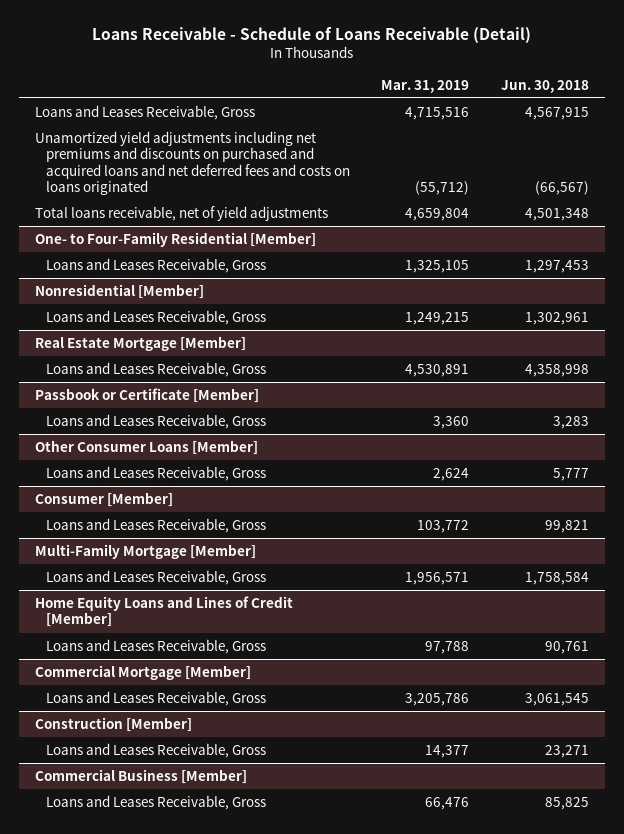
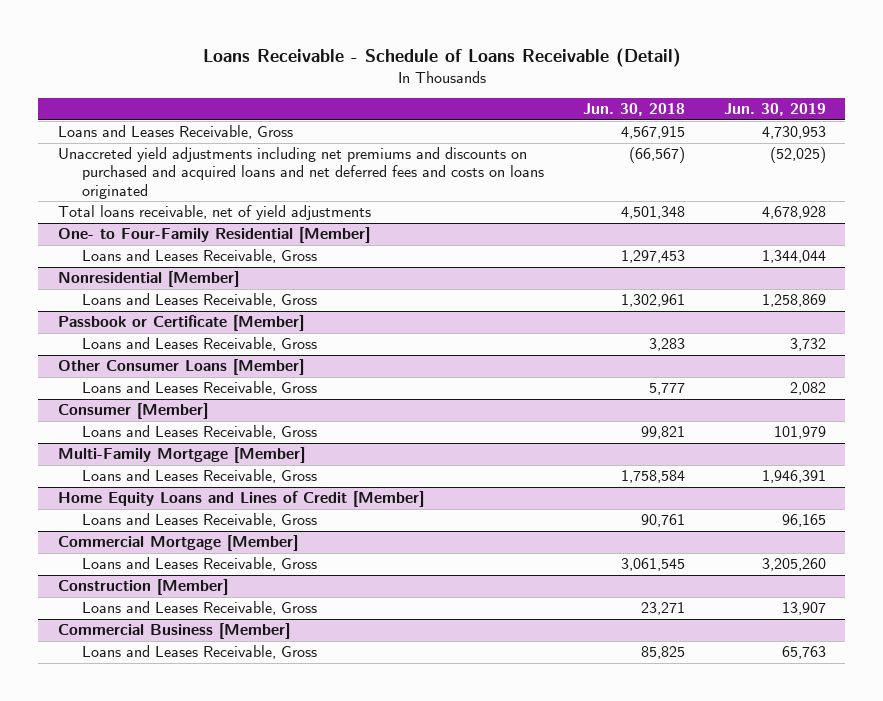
[381,79,470,93] Mar. 31, 2019 -> none
none -> [723,103,826,117] Jun. 30, 2019
[35,131,350,195] Unamortized yield adjustments including net premiums and discounts on purchased and acquired loans and net deferred fees and costs on loans originated -> [57,147,544,199] Unaccreted yield adjustments including net premiums and discounts on purchased and acquired loans and net deferred fees and costs on loans originated
[35,336,247,352] Real Estate Mortgage [Member] -> none
[45,362,266,378] Loans and Leases Receivable, Gross -> none

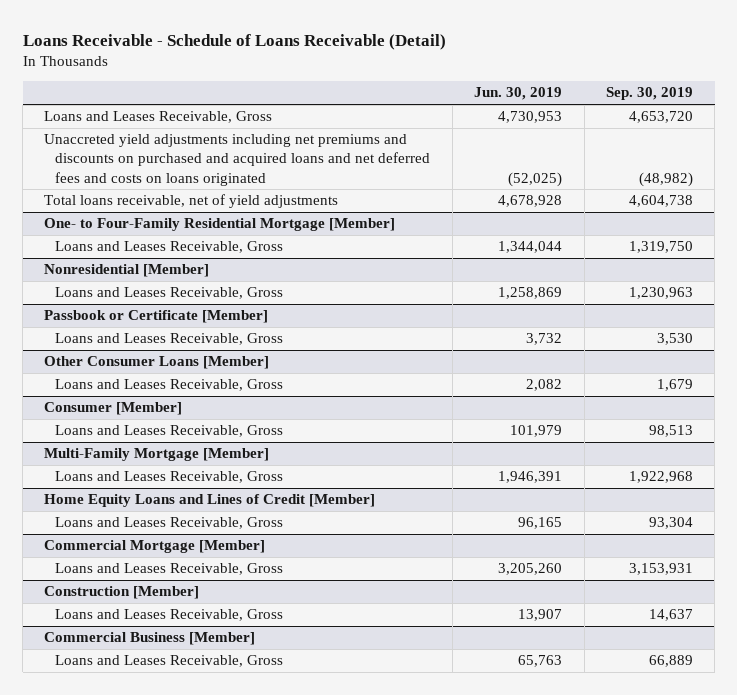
[582,103,685,117] Jun. 30, 2018 -> none
none -> [605,87,693,101] Sep. 30, 2019
[57,227,370,244] One- to Four-Family Residential [Member] -> [44,218,396,232] One- to Four-Family Residential Mortgage [Member]

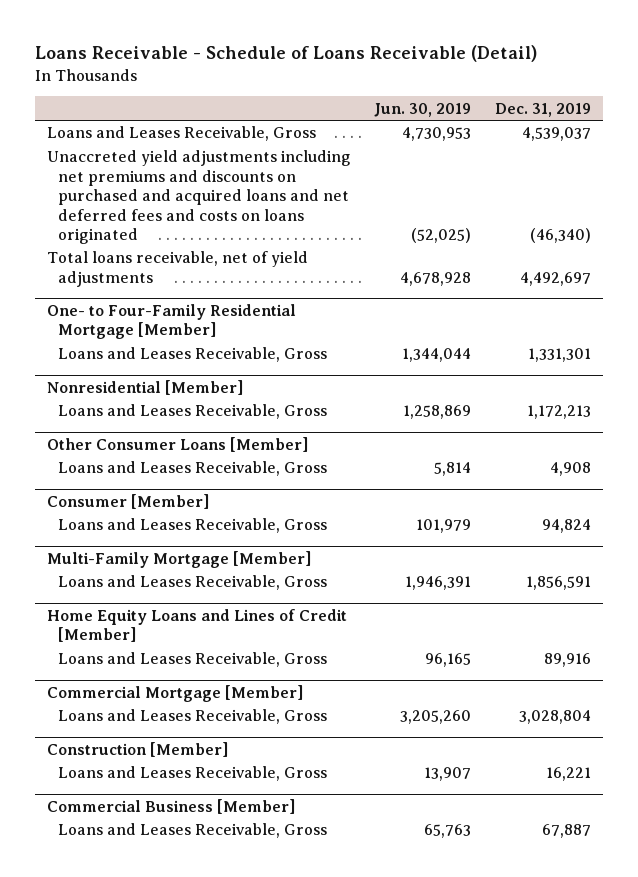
[605,87,693,101] Sep. 30, 2019 -> none
none -> [494,102,591,117] Dec. 31, 2019
[44,310,269,324] Passbook or Certificate [Member] -> none
[55,333,284,346] Loans and Leases Receivable, Gross -> none
[526,379,563,392] 2,082 -> [434,462,472,477] 5,814

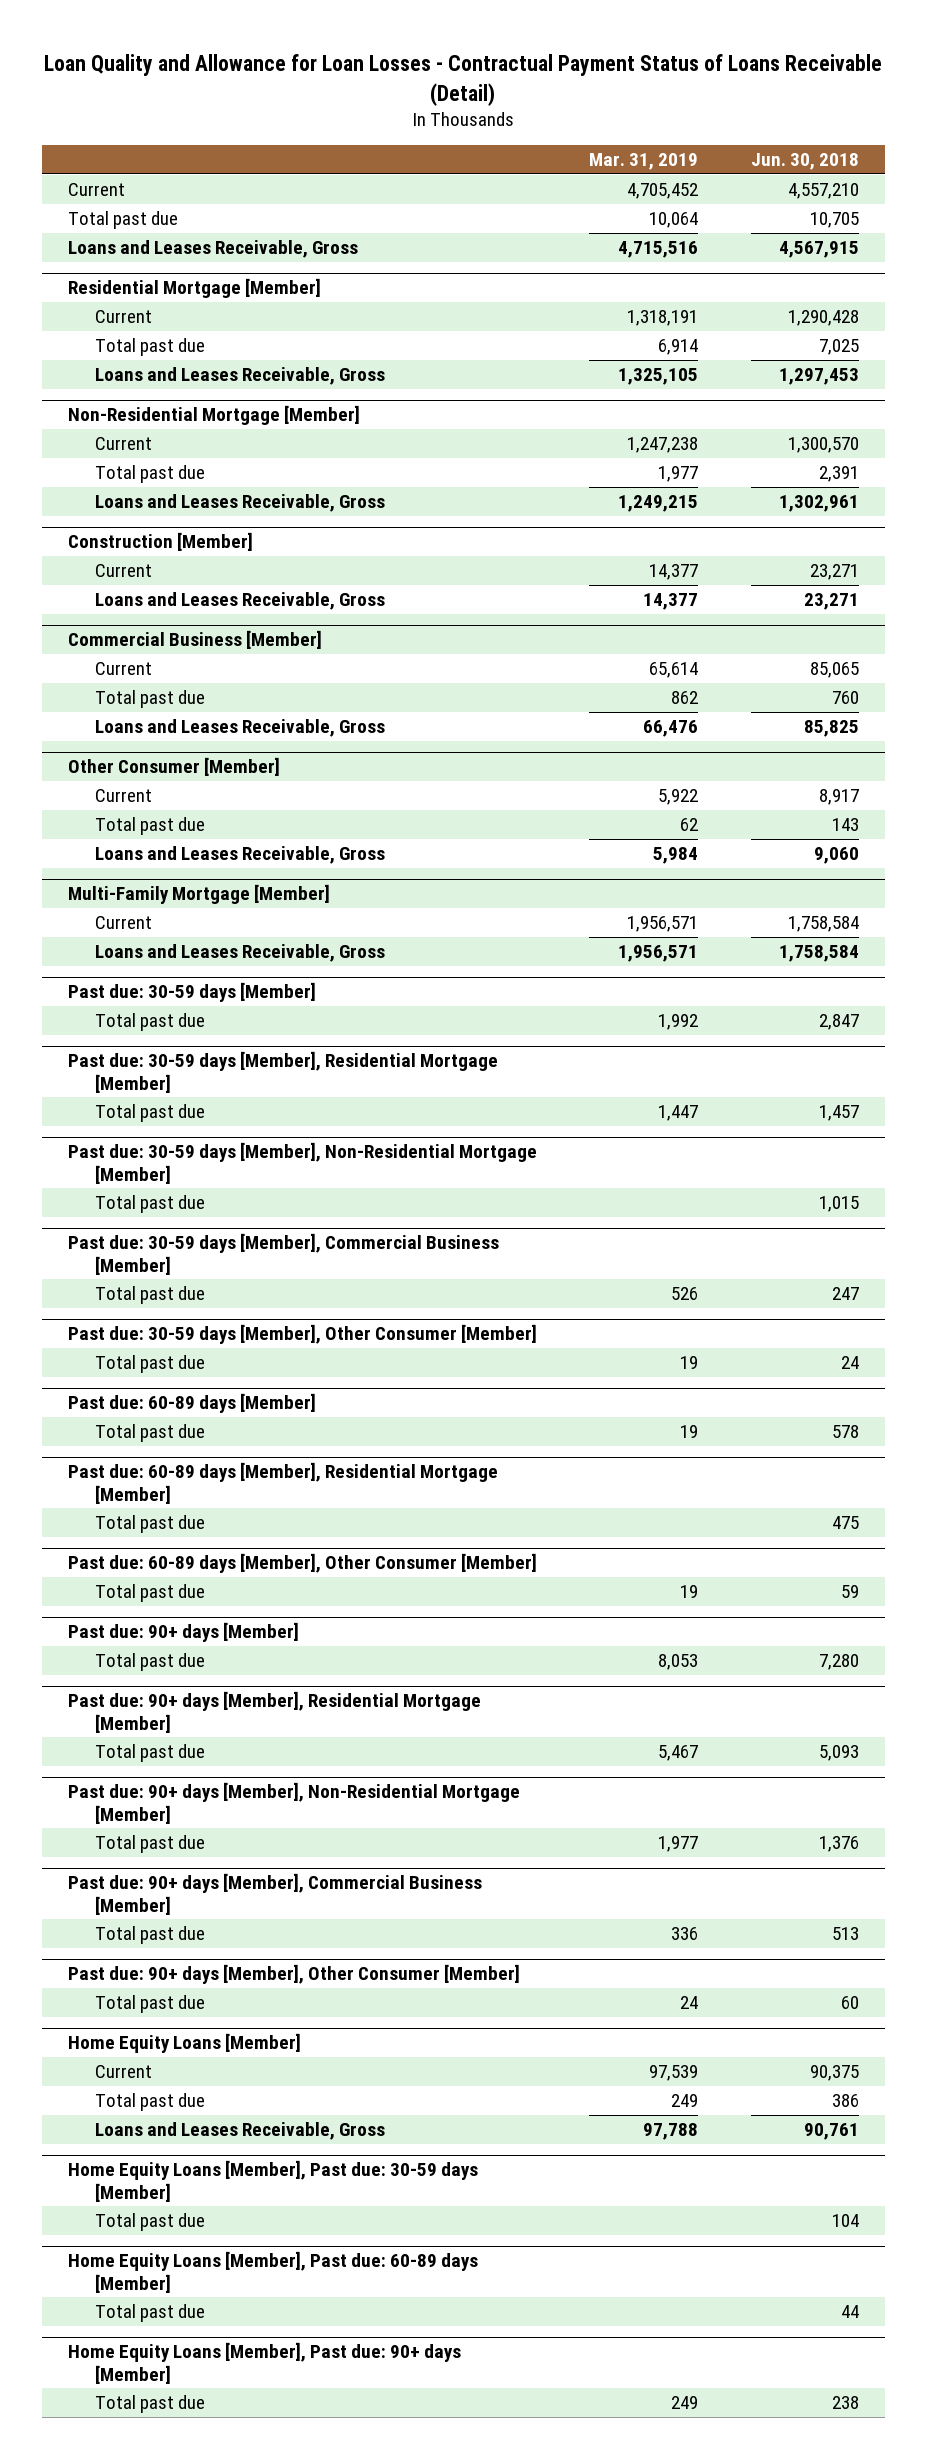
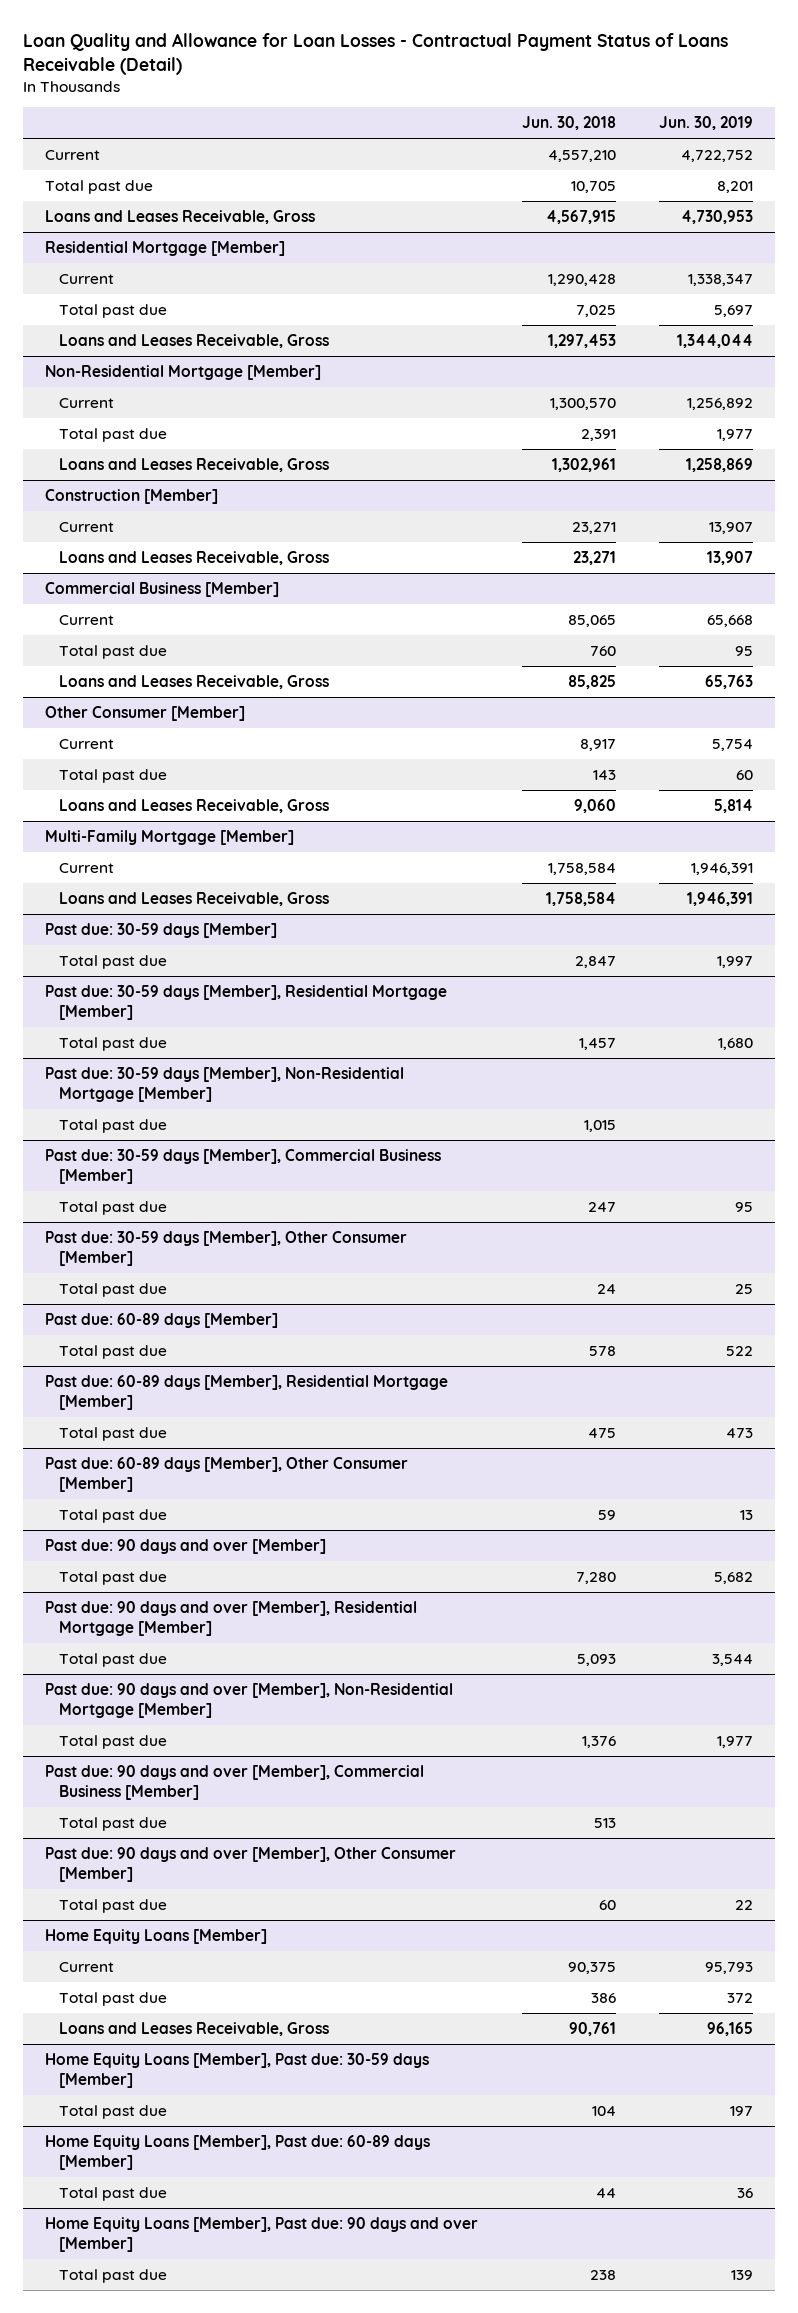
[589,153,699,171] Mar. 31, 2019 -> none
none -> [659,116,754,131] Jun. 30, 2019
[68,1622,300,1643] Past due: 90+ days [Member] -> [45,1539,327,1555] Past due: 90 days and over [Member]
[68,1691,482,1733] Past due: 90+ days [Member], Residential Mortgage [Member] -> [45,1601,418,1636] Past due: 90 days and over [Member], Residential Mortgage [Member]
[68,1782,521,1824] Past due: 90+ days [Member], Non-Residential Mortgage [Member] -> [45,1683,454,1718] Past due: 90 days and over [Member], Non-Residential Mortgage [Member]
[68,1873,483,1915] Past due: 90+ days [Member], Commercial Business [Member] -> [45,1765,425,1800] Past due: 90 days and over [Member], Commercial Business [Member]
[68,1964,521,1985] Past due: 90+ days [Member], Other Consumer [Member] -> [45,1847,457,1882] Past due: 90 days and over [Member], Other Consumer [Member]
[68,2342,462,2384] Home Equity Loans [Member], Past due: 90+ days [Member] -> [45,2217,479,2252] Home Equity Loans [Member], Past due: 90 days and over [Member]

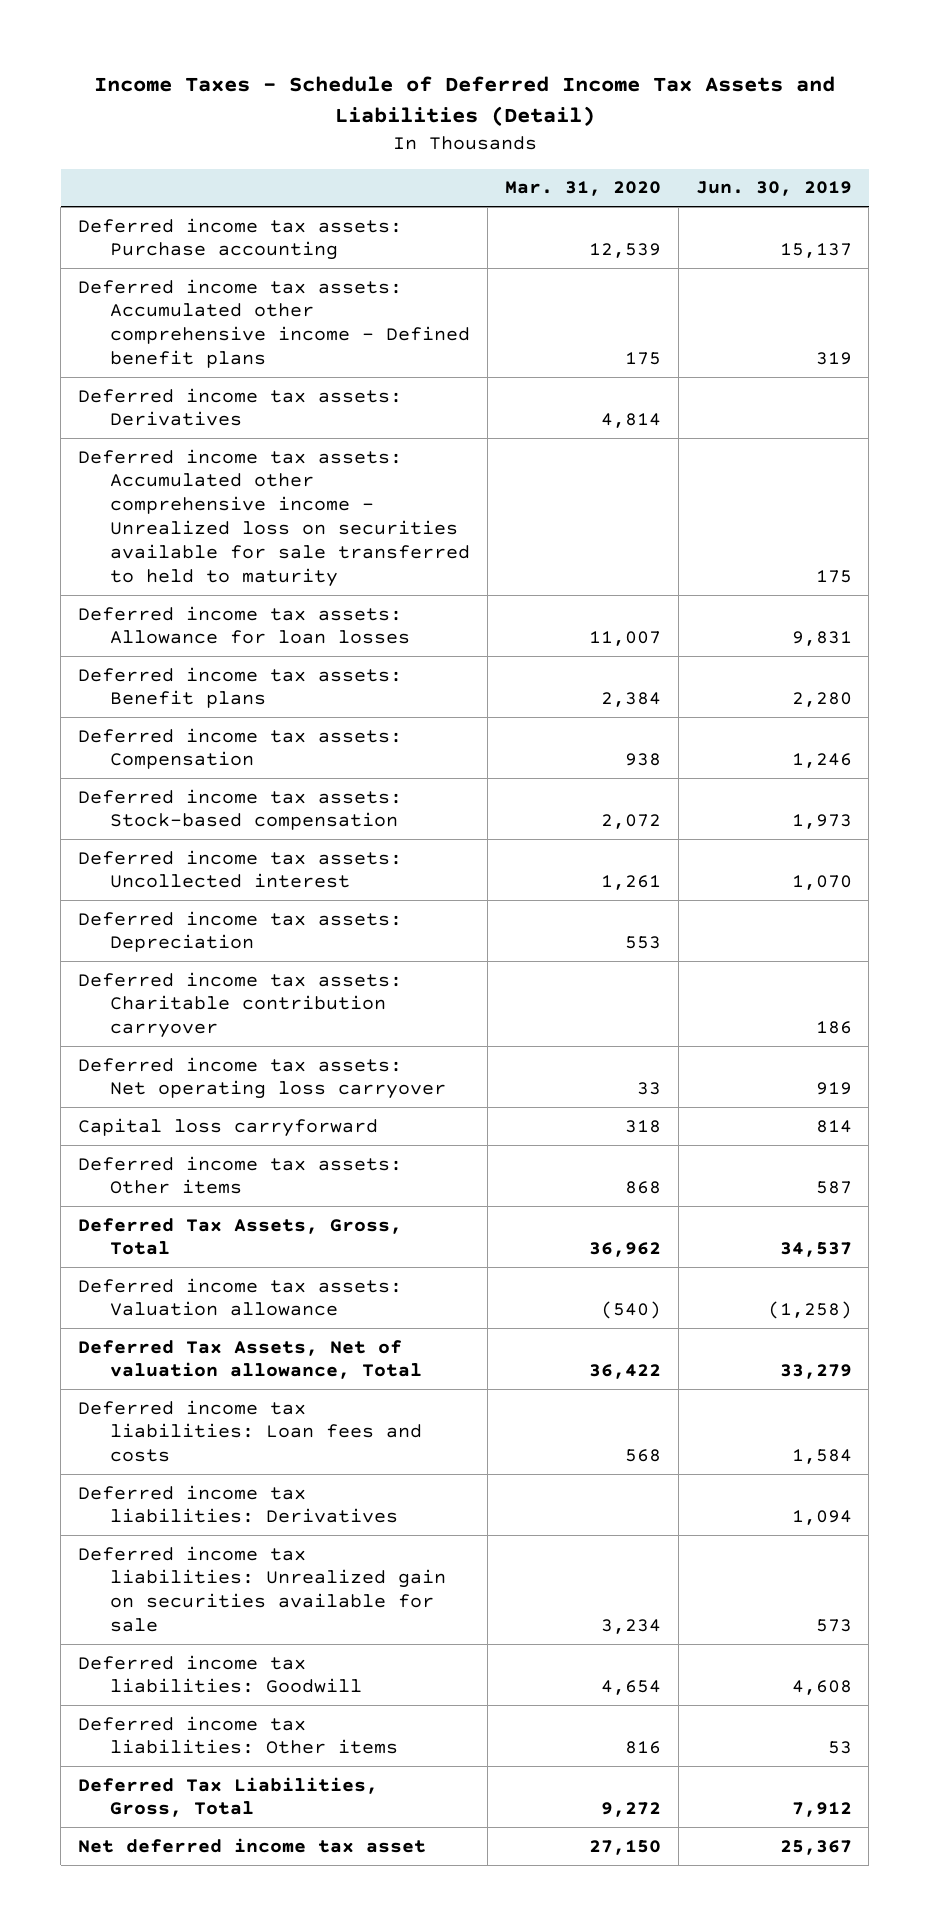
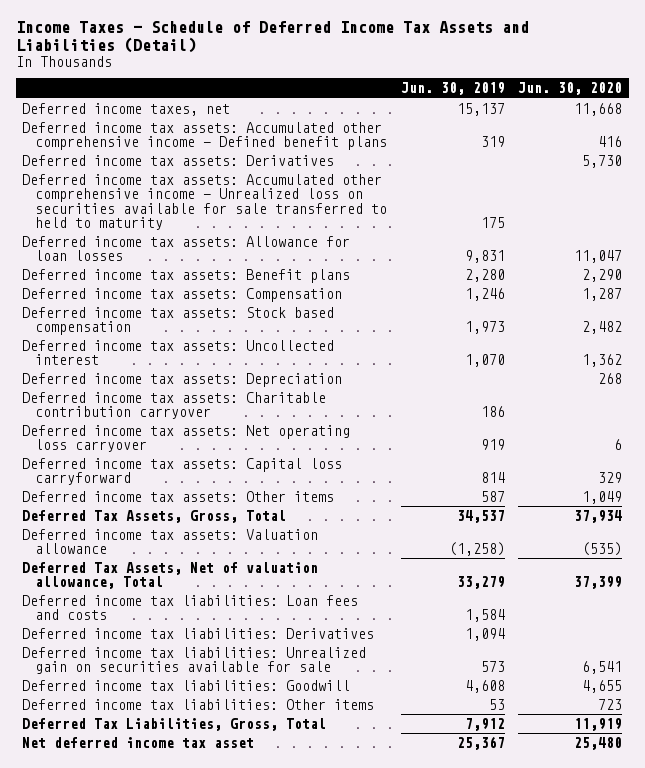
[504,181,661,197] Mar. 31, 2020 -> none
none -> [518,82,623,96] Jun. 30, 2020
[78,217,403,261] Deferred income tax assets: Purchase accounting -> [22,102,231,116] Deferred income taxes, net
[78,788,403,831] Deferred income tax assets: Stock-based compensation -> [22,306,335,336] Deferred income tax assets: Stock based compensation
[78,1117,379,1137] Capital loss carryforward -> [22,457,343,486] Deferred income tax assets: Capital loss carryforward

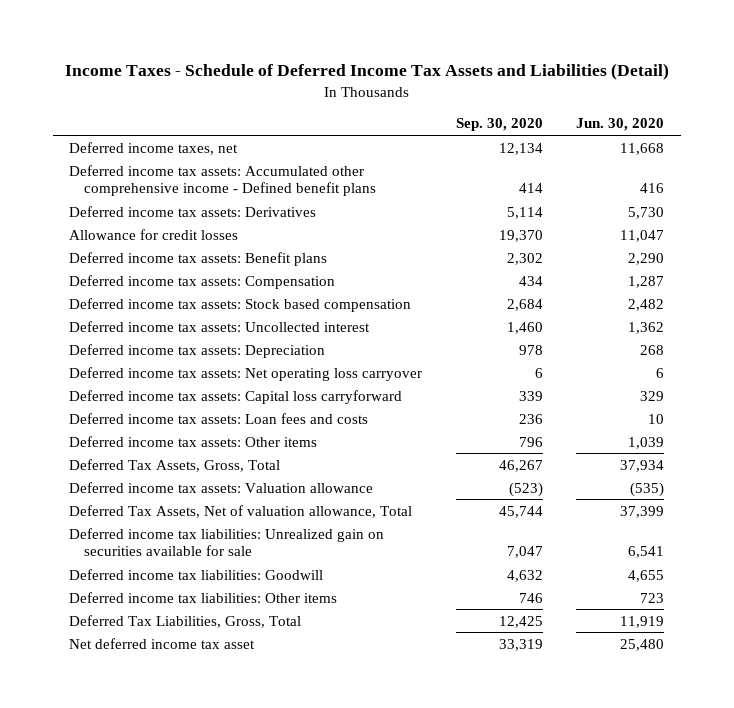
[400,82,505,96] Jun. 30, 2019 -> none
none -> [455,118,543,132] Sep. 30, 2020
[22,173,388,230] Deferred income tax assets: Accumulated other comprehensive income - Unrealized loss on securities available for sale transferred to held to maturity -> none
[22,235,351,262] Deferred income tax assets: Allowance for loan losses -> [69,228,239,240] Allowance for credit losses
[22,391,327,420] Deferred income tax assets: Charitable contribution carryover -> none
none -> [69,412,369,424] Deferred income tax assets: Loan fees and costs
[582,490,623,504] 1,049 -> [628,436,665,449] 1,039
[22,594,359,621] Deferred income tax liabilities: Loan fees and costs -> none
[22,627,375,639] Deferred income tax liabilities: Derivatives -> none

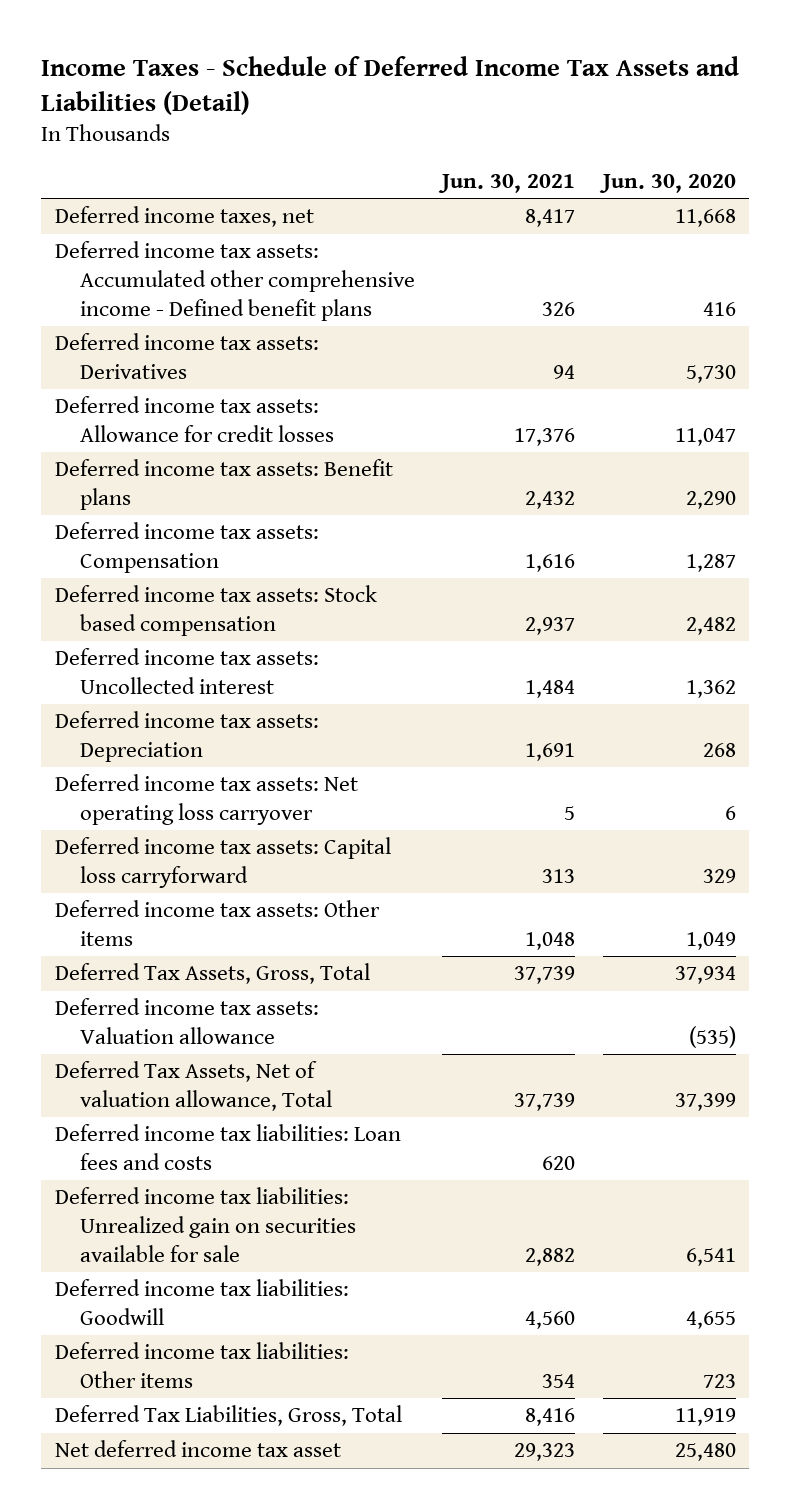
[455,118,543,132] Sep. 30, 2020 -> none
none -> [438,174,576,194] Jun. 30, 2021
[69,228,239,240] Allowance for credit losses -> [54,396,335,443] Deferred income tax assets: Allowance for credit losses
[69,412,369,424] Deferred income tax assets: Loan fees and costs -> none
[628,436,665,449] 1,039 -> [685,932,736,951] 1,049
none -> [54,1124,401,1171] Deferred income tax liabilities: Loan fees and costs

